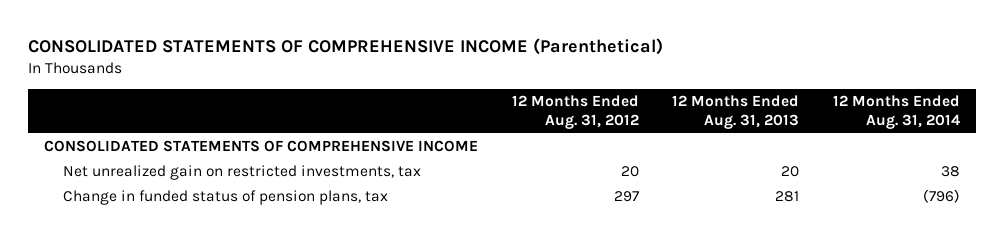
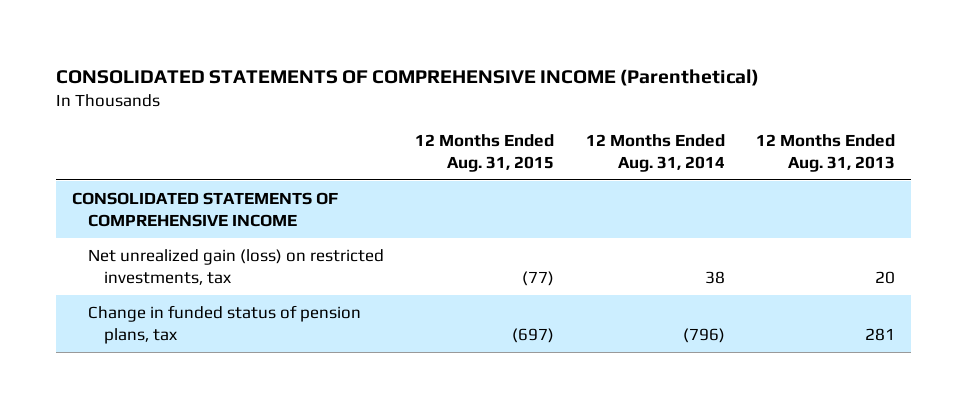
[511,95,639,130] 12 Months Ended Aug. 31, 2012 -> none
none -> [415,133,555,172] 12 Months Ended Aug. 31, 2015
[62,165,421,181] Net unrealized gain on restricted investments, tax -> [87,249,384,285] Net unrealized gain (loss) on restricted investments, tax

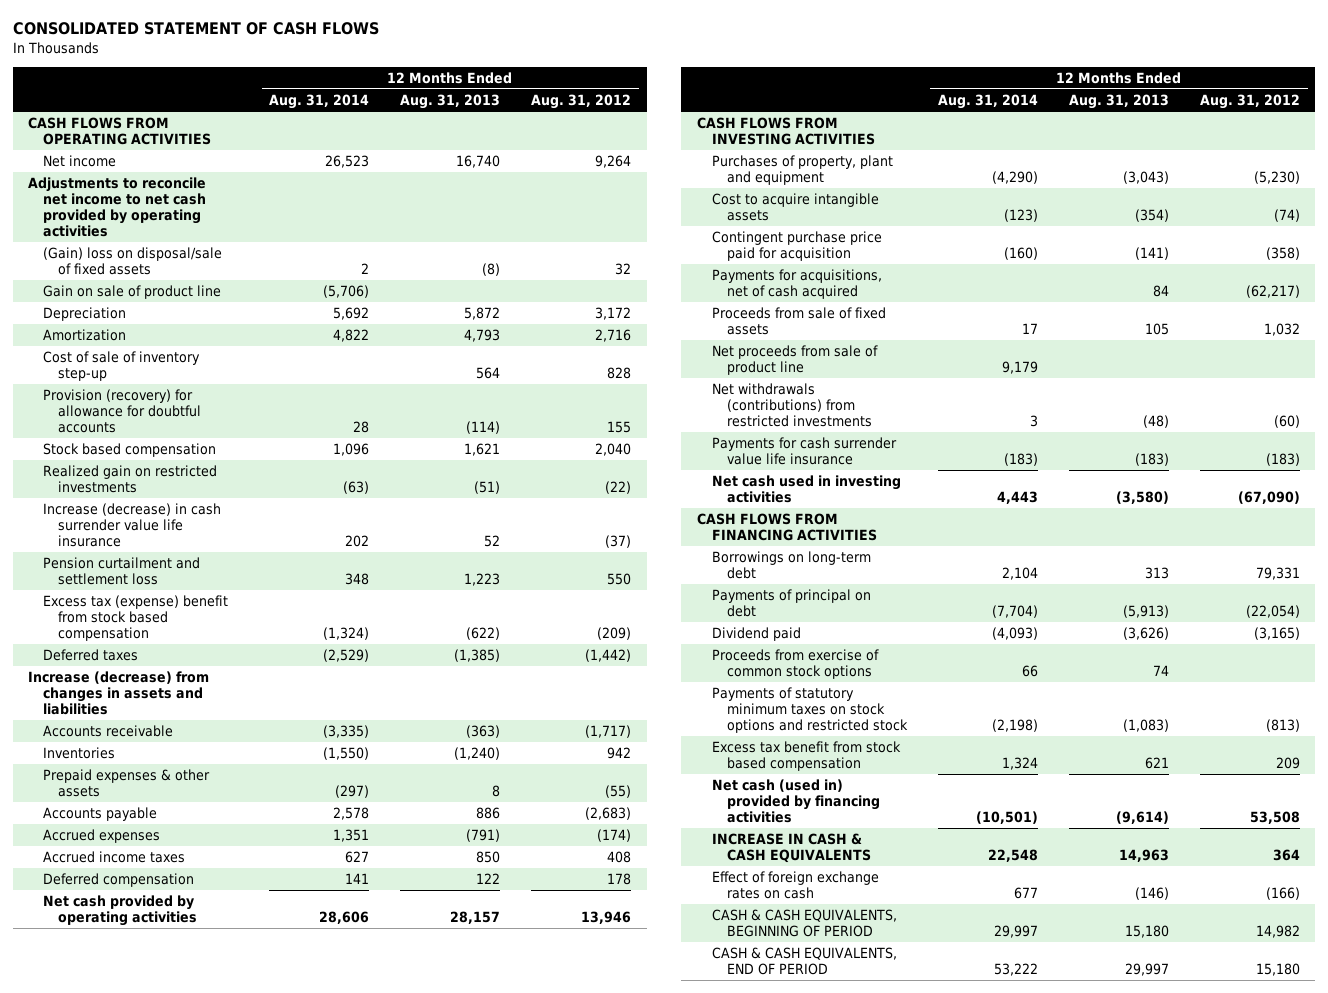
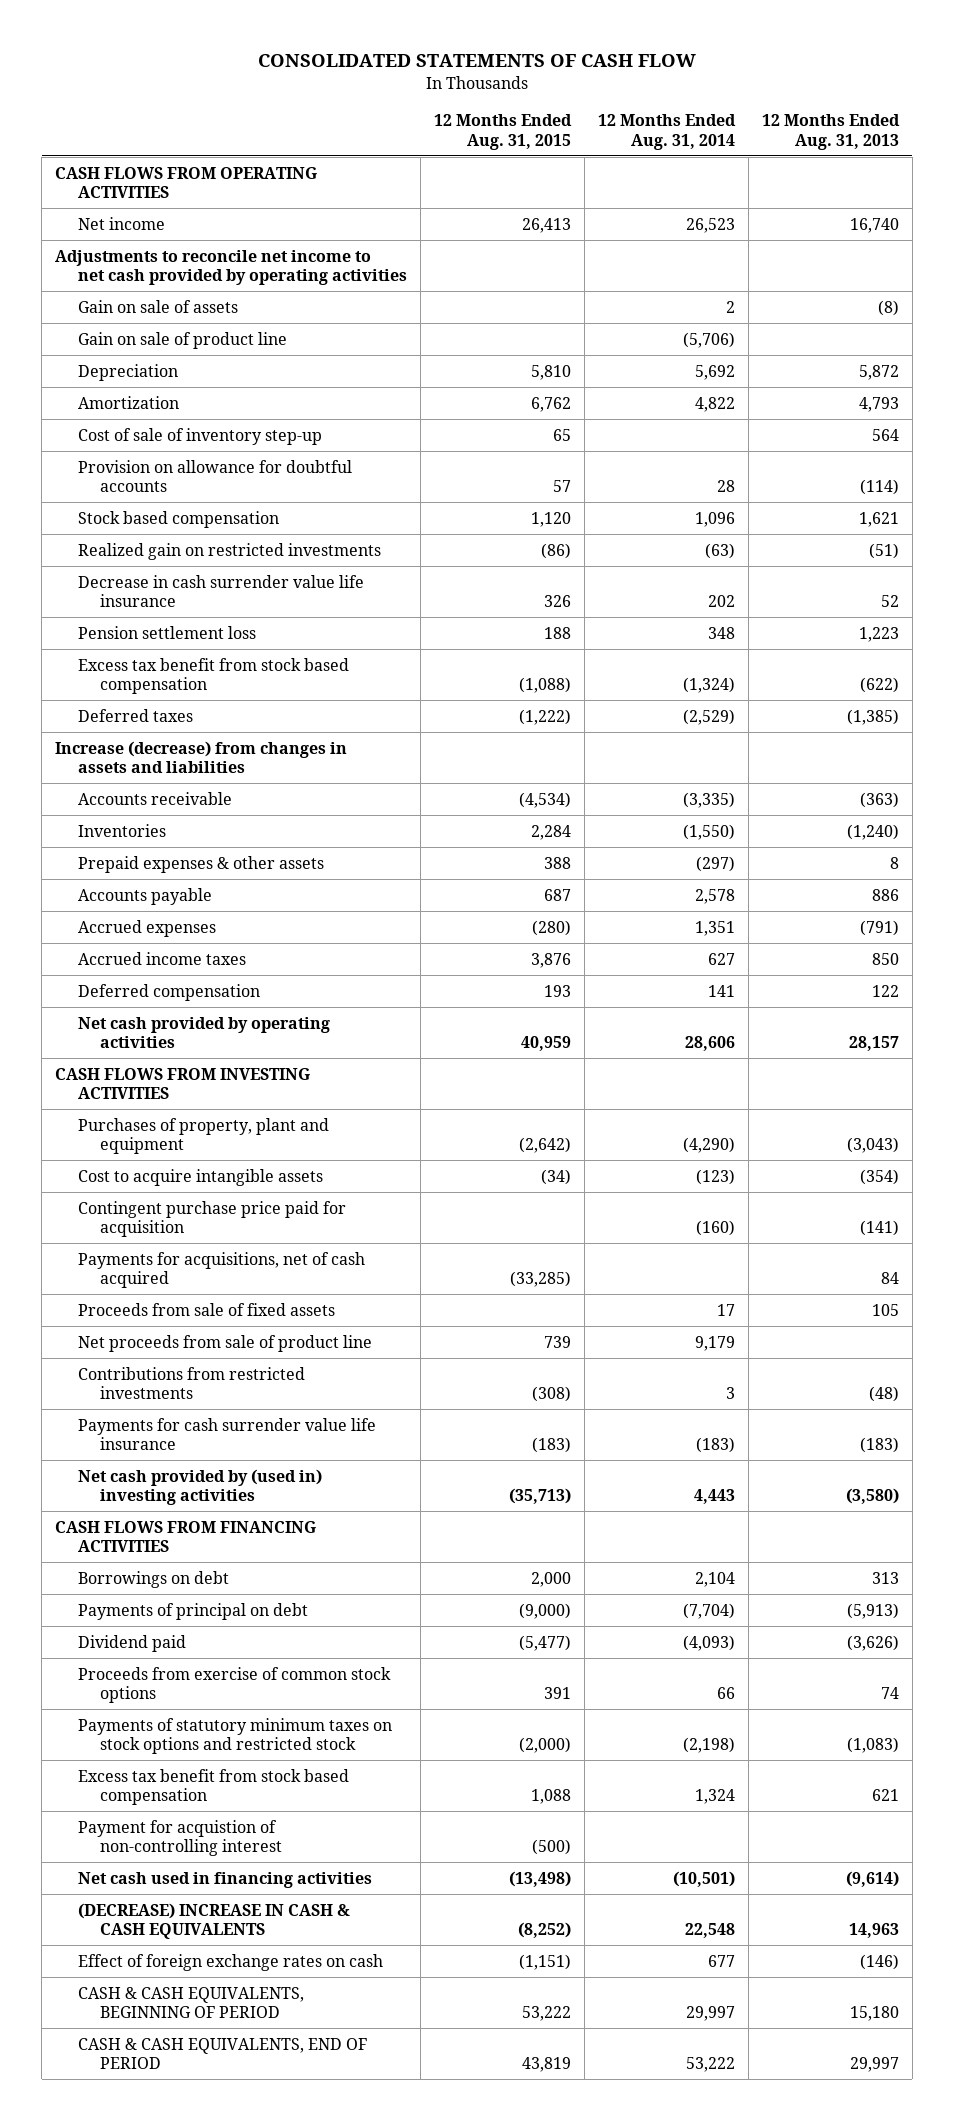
[12,22,379,36] CONSOLIDATED STATEMENT OF CASH FLOWS -> [258,53,697,67] CONSOLIDATED STATEMENTS OF CASH FLOW
[531,94,632,110] Aug. 31, 2012 -> none
none -> [433,114,572,150] 12 Months Ended Aug. 31, 2015
[43,247,223,276] (Gain) loss on disposal/sale of fixed assets -> [77,299,238,313] Gain on sale of assets
[43,389,202,434] Provision (recovery) for allowance for doubtful accounts -> [77,459,352,492] Provision on allowance for doubtful accounts
[43,503,222,548] Increase (decrease) in cash surrender value life insurance -> [77,574,364,607] Decrease in cash surrender value life insurance
[43,557,201,586] Pension curtailment and settlement loss -> [77,625,256,639] Pension settlement loss
[43,595,229,642] Excess tax (expense) benefit from stock based compensation -> [77,657,349,694] Excess tax benefit from stock based compensation
[711,383,872,428] Net withdrawals (contributions) from restricted investments -> [77,1366,305,1399] Contributions from restricted investments
[711,475,901,504] Net cash used in investing activities -> [77,1468,322,1505] Net cash provided by (used in) investing activities
[711,551,871,580] Borrowings on long-term debt -> [77,1570,229,1588] Borrowings on debt
none -> [77,1819,283,1856] Payment for acquistion of non-controlling interest
[711,779,880,824] Net cash (used in) provided by financing activities -> [77,1871,372,1888] Net cash used in financing activities
[711,833,871,864] INCREASE IN CASH & CASH EQUIVALENTS -> [77,1902,350,1939] (DECREASE) INCREASE IN CASH & CASH EQUIVALENTS

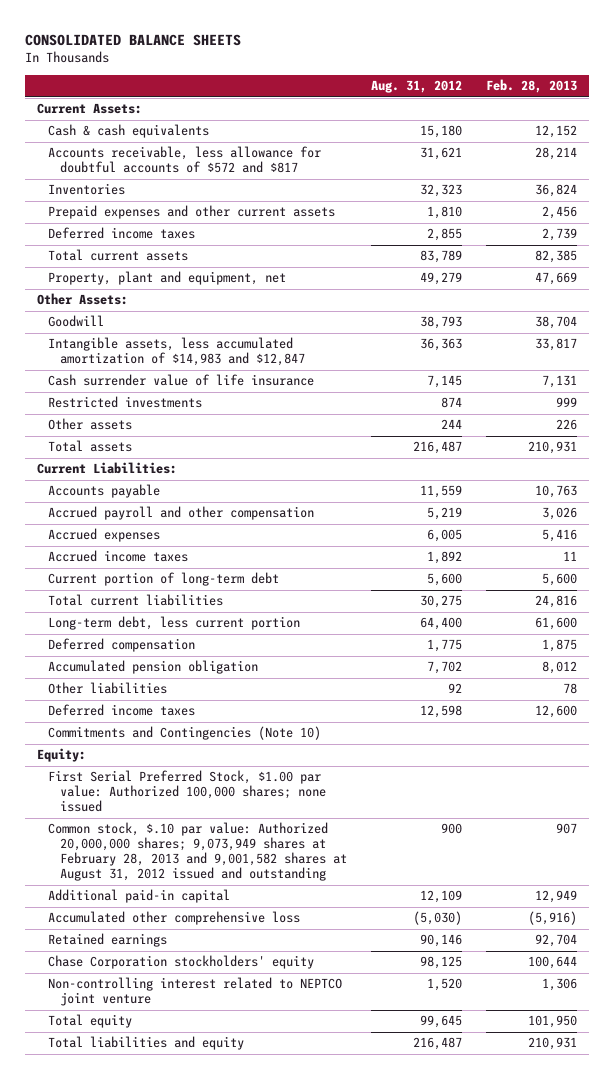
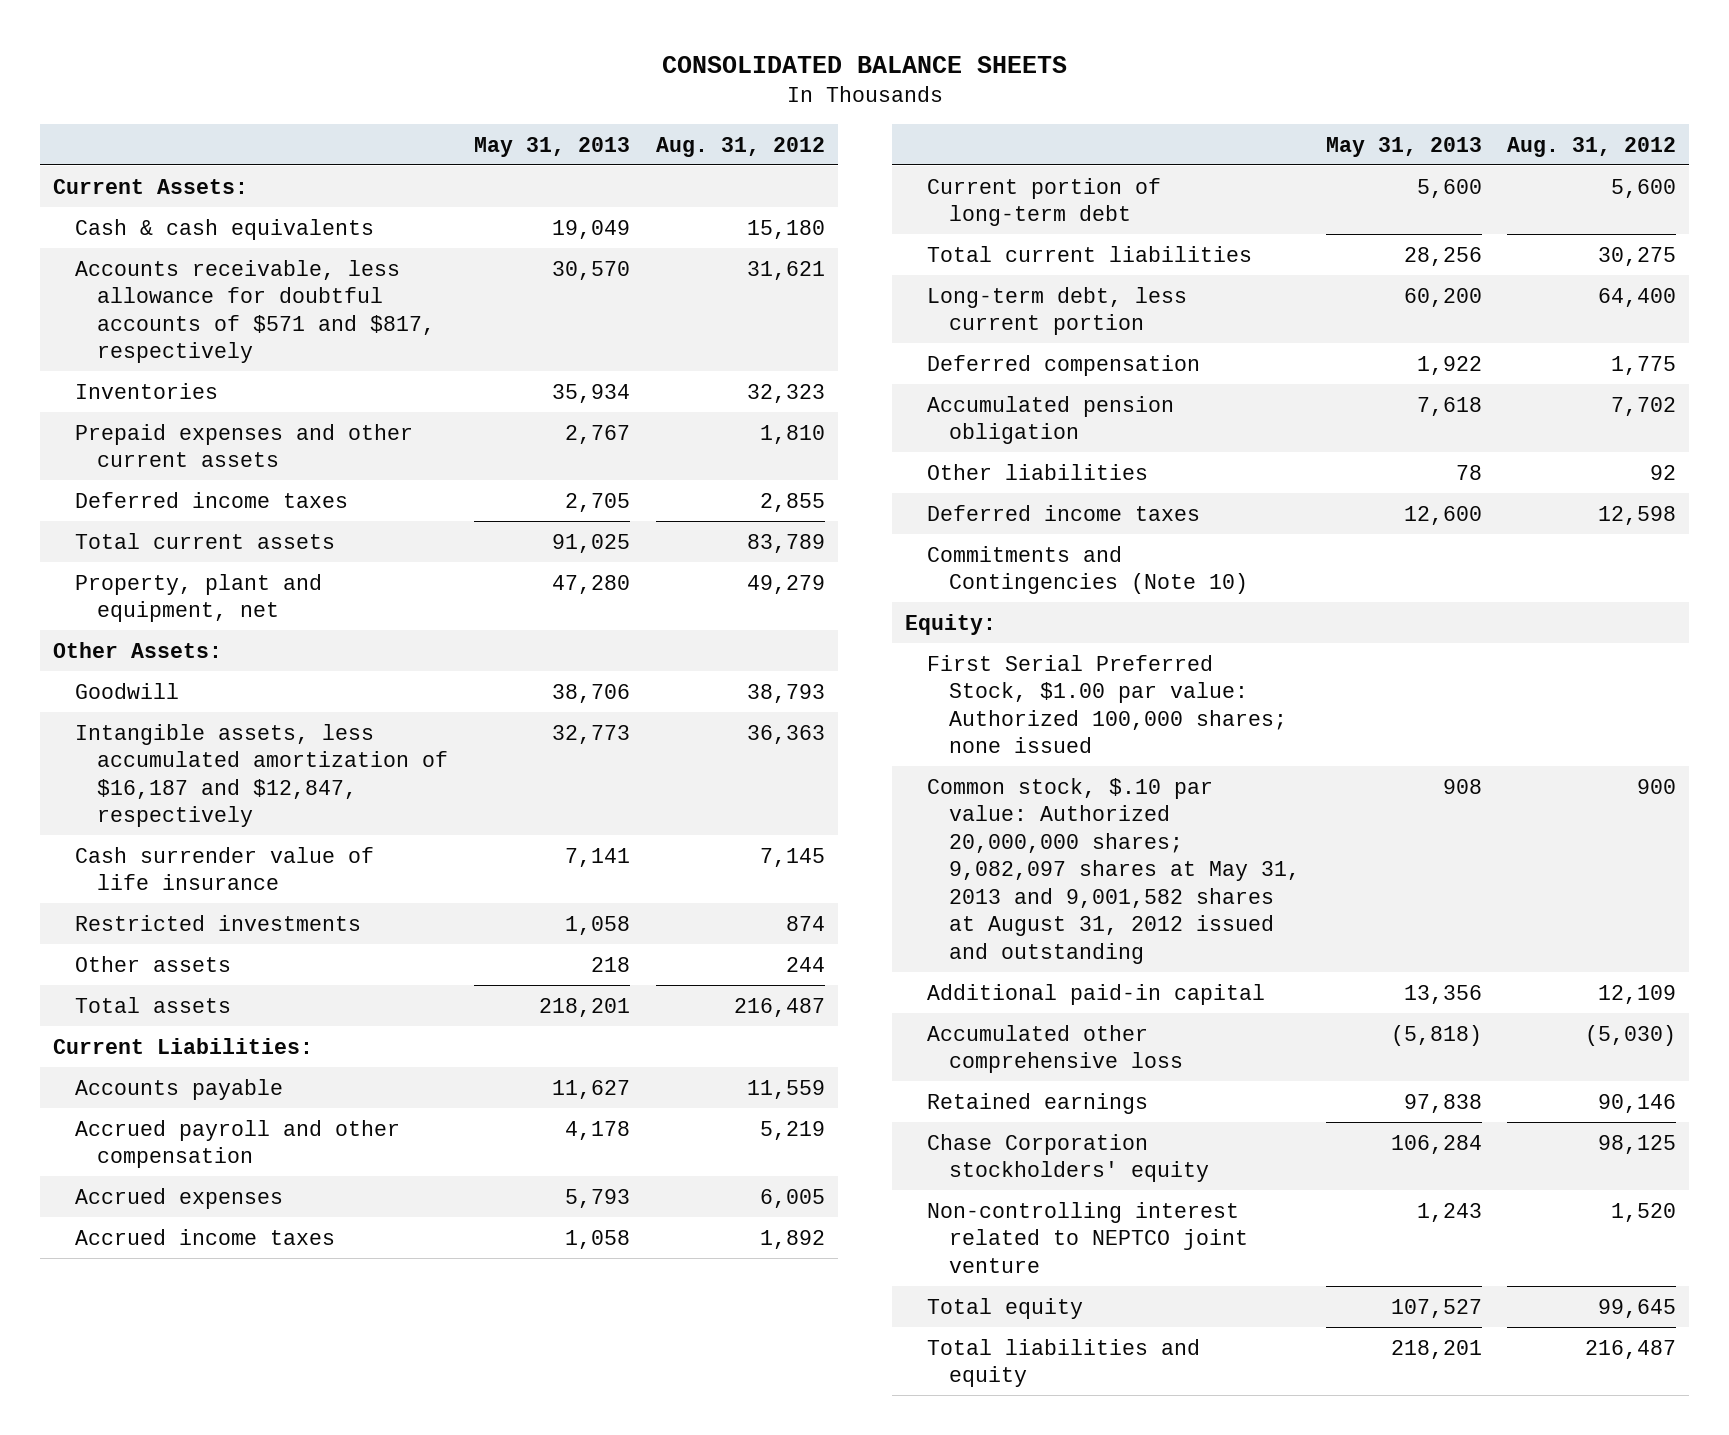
[485,79,577,94] Feb. 28, 2013 -> none
none -> [473,136,630,157] May 31, 2013
[48,146,322,174] Accounts receivable, less allowance for doubtful accounts of $572 and $817 -> [74,259,435,364] Accounts receivable, less allowance for doubtful accounts of $571 and $817, respectively
[48,337,305,367] Intangible assets, less accumulated amortization of $14,983 and $12,847 -> [74,723,448,828] Intangible assets, less accumulated amortization of $16,187 and $12,847, respectively
[48,822,347,882] Common stock, $.10 par value: Authorized 20,000,000 shares; 9,073,949 shares at February 28, 2013 and 9,001,582 shares at August 31, 2012 issued and outstanding -> [926,777,1300,964] Common stock, $.10 par value: Authorized 20,000,000 shares; 9,082,097 shares at May 31, 2013 and 9,001,582 shares at August 31, 2012 issued and outstanding

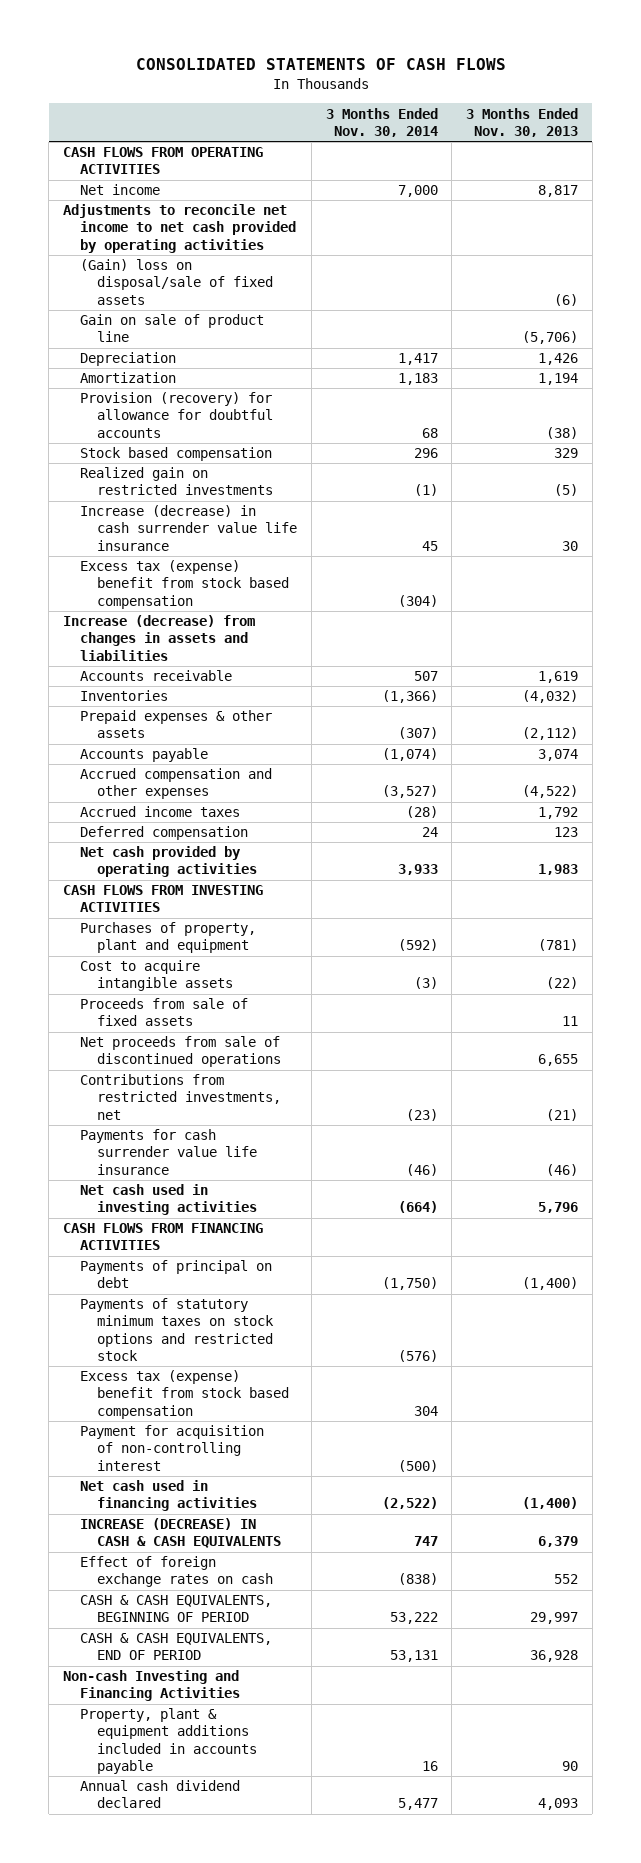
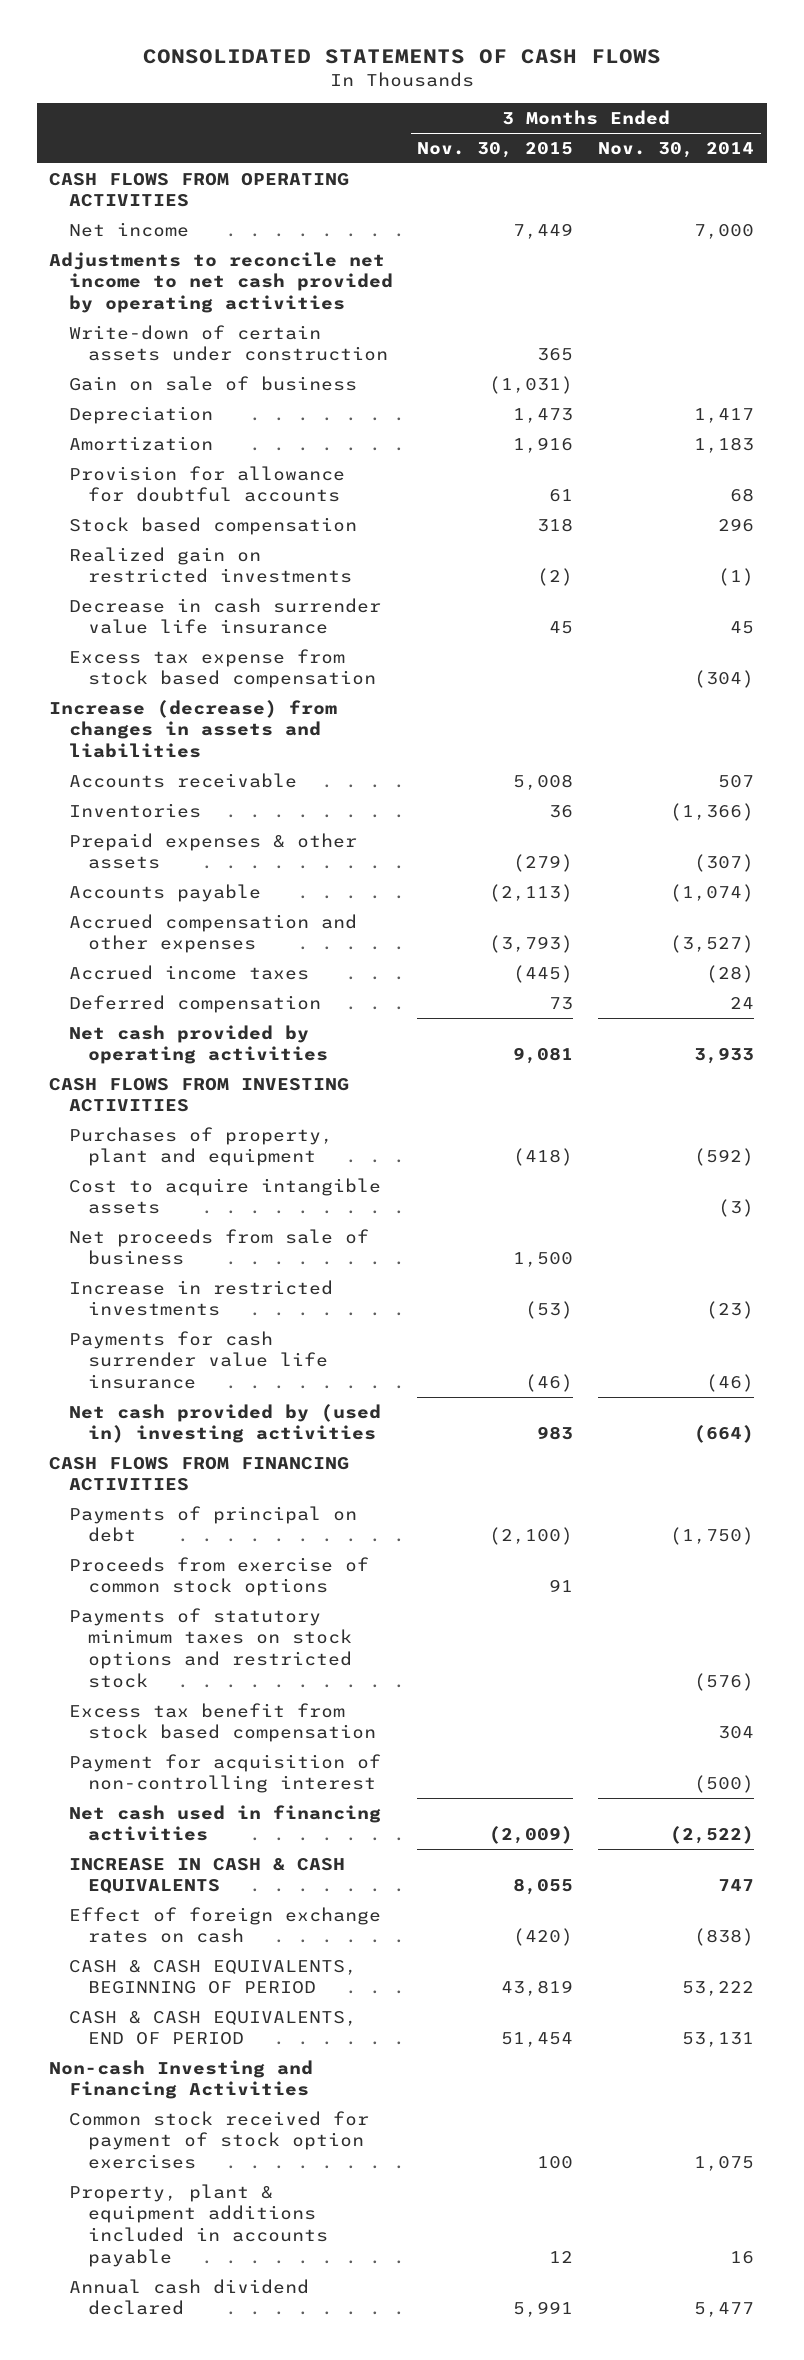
[466,107,579,137] 3 Months Ended Nov. 30, 2013 -> none
none -> [417,141,574,158] Nov. 30, 2015
[79,259,273,305] (Gain) loss on disposal/sale of fixed assets -> none
none -> [68,324,388,362] Write-down of certain assets under construction
[79,314,264,343] Gain on sale of product line -> [68,375,357,391] Gain on sale of business
[79,392,273,438] Provision (recovery) for allowance for doubtful accounts -> [68,465,345,503] Provision for allowance for doubtful accounts
[79,505,297,551] Increase (decrease) in cash surrender value life insurance -> [68,597,381,635] Decrease in cash surrender value life insurance
[79,560,289,609] Excess tax (expense) benefit from stock based compensation -> [68,648,376,689] Excess tax expense from stock based compensation
[79,998,248,1027] Proceeds from sale of fixed assets -> none
[79,1036,281,1068] Net proceeds from sale of discontinued operations -> [68,1228,369,1266] Net proceeds from sale of business
[79,1074,281,1120] Contributions from restricted investments, net -> [68,1279,333,1317] Increase in restricted investments
[79,1184,257,1216] Net cash used in investing activities -> [68,1403,381,1444] Net cash provided by (used in) investing activities
none -> [68,1556,369,1597] Proceeds from exercise of common stock options
[79,1370,289,1419] Excess tax (expense) benefit from stock based compensation -> [68,1702,376,1743] Excess tax benefit from stock based compensation
[79,1518,281,1549] INCREASE (DECREASE) IN CASH & CASH EQUIVALENTS -> [68,1857,345,1895] INCREASE IN CASH & CASH EQUIVALENTS
none -> [68,2110,369,2170] Common stock received for payment of stock option exercises

